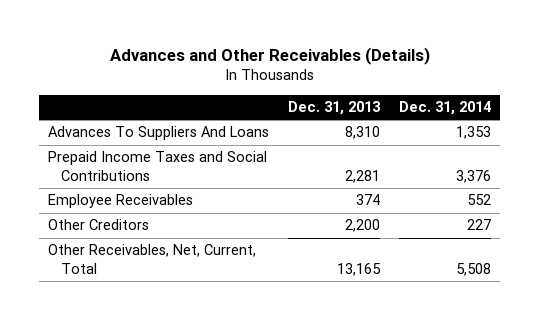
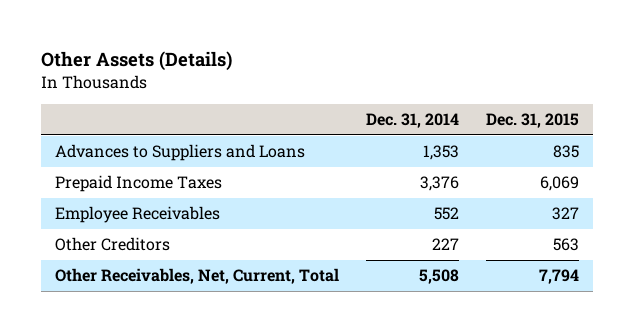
[109,47,430,66] Advances and Other Receivables (Details) -> [41,50,233,71] Other Assets (Details)
[288,101,381,116] Dec. 31, 2013 -> none
none -> [486,113,580,129] Dec. 31, 2015
[48,126,270,141] Advances To Suppliers And Loans -> [54,144,305,162] Advances to Suppliers and Loans
[48,151,268,181] Prepaid Income Taxes and Social Contributions -> [54,175,222,193] Prepaid Income Taxes

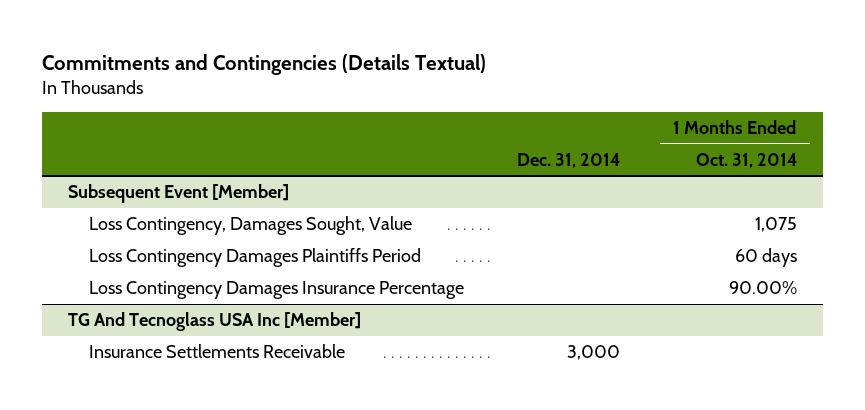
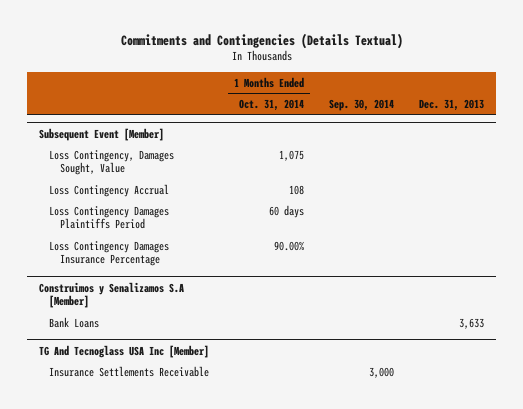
[517,152,621,168] Dec. 31, 2014 -> none
none -> [329,98,395,111] Sep. 30, 2014
none -> [418,98,484,111] Dec. 31, 2013
none -> [49,183,170,197] Loss Contingency Accrual
none -> [39,281,185,309] Construimos y Senalizamos S.A [Member]
none -> [49,316,100,328] Bank Loans

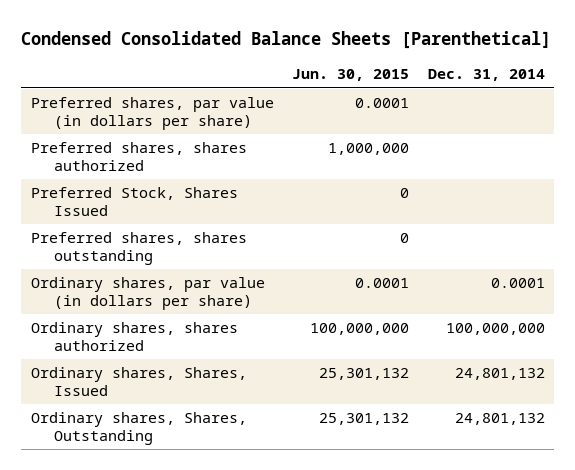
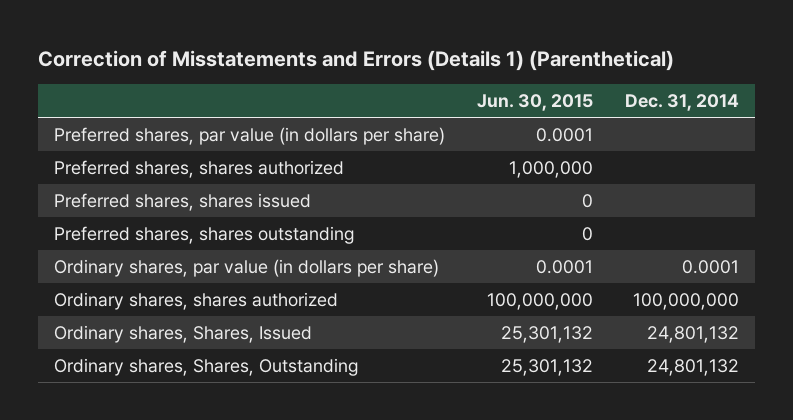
[21,30,552,49] Condensed Consolidated Balance Sheets [Parenthetical] -> [38,50,675,72] Correction of Misstatements and Errors (Details 1) (Parenthetical)
[30,187,238,216] Preferred Stock, Shares Issued -> [54,192,312,211] Preferred shares, shares issued

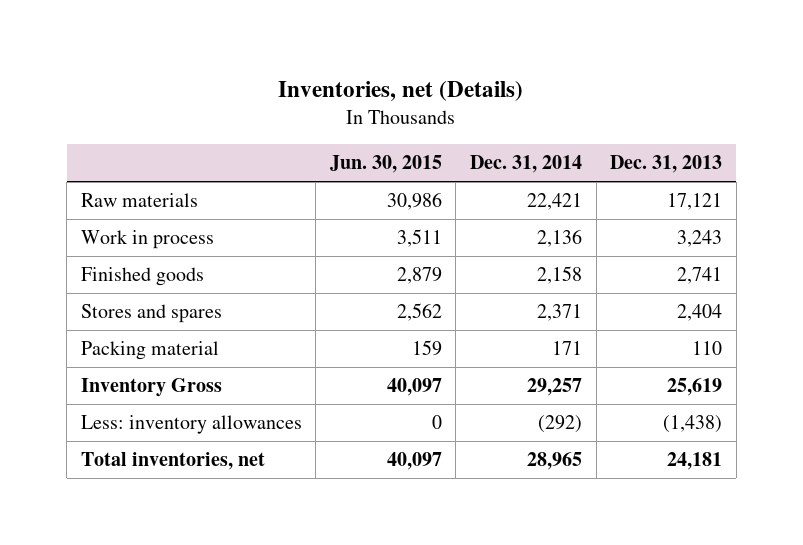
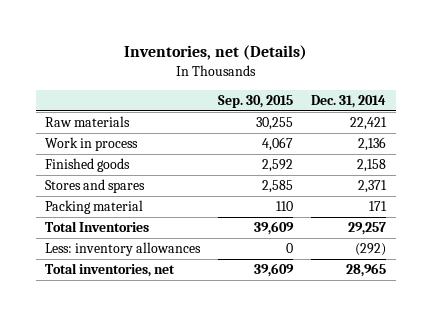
[329,155,442,174] Jun. 30, 2015 -> none
[610,155,723,174] Dec. 31, 2013 -> none
none -> [218,94,294,108] Sep. 30, 2015
[80,378,222,398] Inventory Gross -> [44,221,149,233] Total Inventories

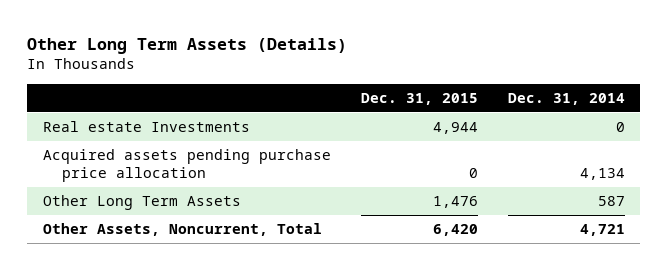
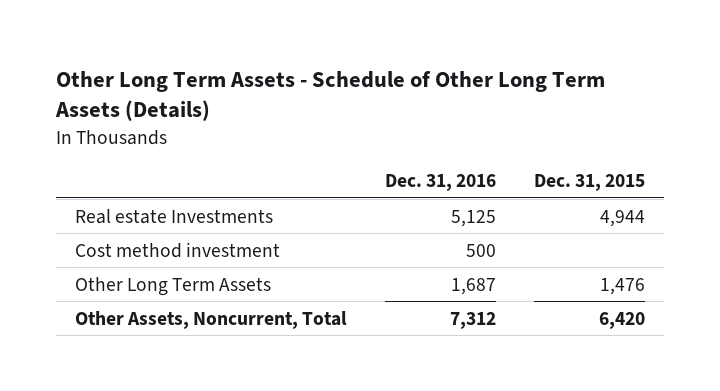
[27,37,348,54] Other Long Term Assets (Details) -> [55,70,606,122] Other Long Term Assets - Schedule of Other Long Term Assets (Details)
[508,93,626,106] Dec. 31, 2014 -> none
none -> [385,174,497,192] Dec. 31, 2016
[42,149,331,183] Acquired assets pending purchase price allocation -> none
none -> [75,241,281,258] Cost method investment

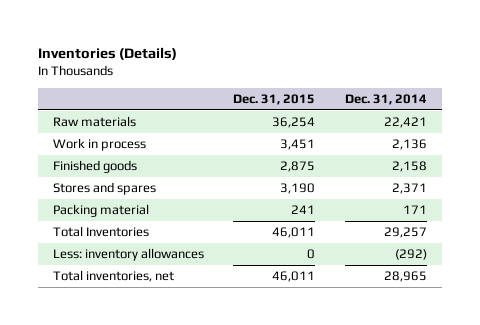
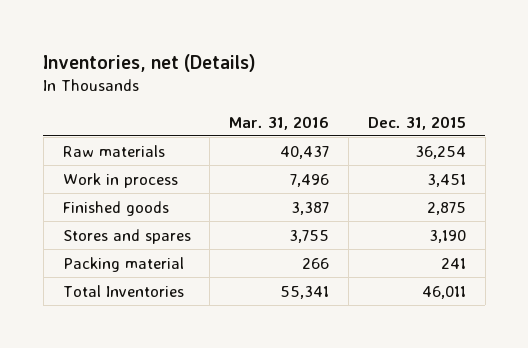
[38,47,178,61] Inventories (Details) -> [43,54,257,73] Inventories, net (Details)
[344,94,427,106] Dec. 31, 2014 -> none
none -> [229,115,330,130] Mar. 31, 2016
[52,247,204,261] Less: inventory allowances -> none
[52,269,174,282] Total inventories, net -> none

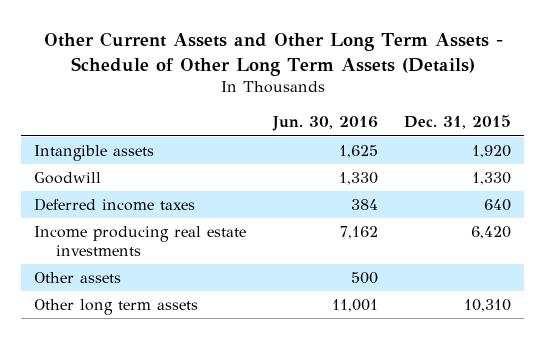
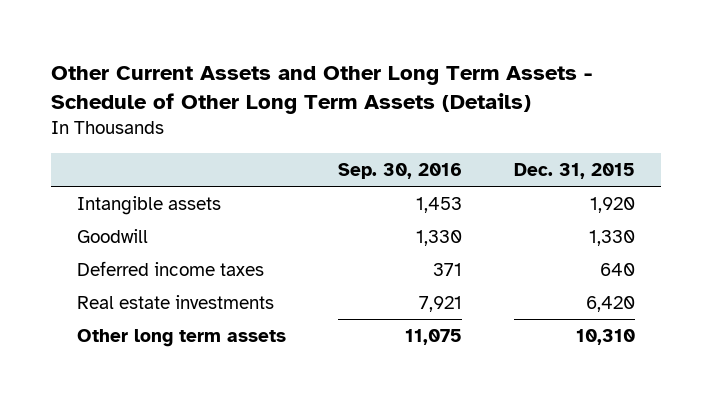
[271,116,378,132] Jun. 30, 2016 -> none
none -> [338,162,463,179] Sep. 30, 2016
[34,272,122,284] Other assets -> none
[34,226,247,256] Income producing real estate investments -> [76,295,274,310] Real estate investments

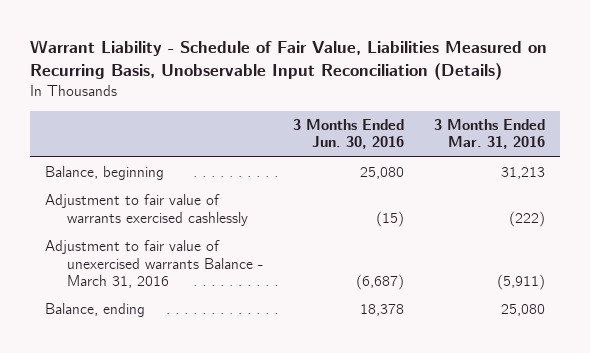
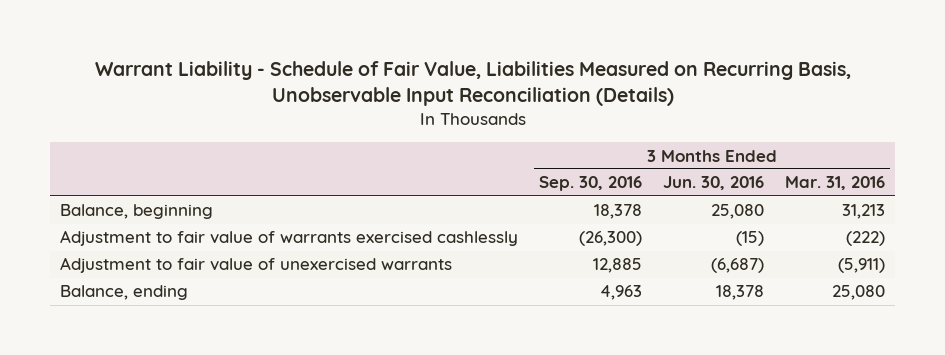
none -> [539,176,643,192] Sep. 30, 2016
[45,240,263,289] Adjustment to fair value of unexercised warrants Balance - March 31, 2016 -> [60,257,453,274] Adjustment to fair value of unexercised warrants

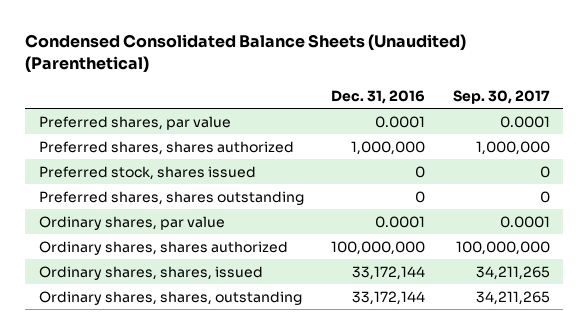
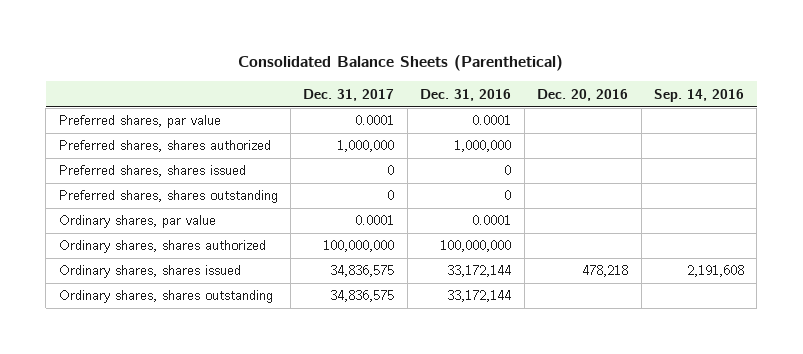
[25,34,467,73] Condensed Consolidated Balance Sheets (Unaudited) (Parenthetical) -> [238,55,564,72] Consolidated Balance Sheets (Parenthetical)
[452,89,550,104] Sep. 30, 2017 -> none
none -> [303,88,395,101] Dec. 31, 2017
none -> [537,88,629,101] Dec. 20, 2016
none -> [653,88,744,102] Sep. 14, 2016
[38,165,256,180] Preferred stock, shares issued -> [58,165,246,178] Preferred shares, shares issued
[38,265,263,280] Ordinary shares, shares, issued -> [58,265,241,279] Ordinary shares, shares issued
[38,290,302,305] Ordinary shares, shares, outstanding -> [58,290,273,304] Ordinary shares, shares outstanding

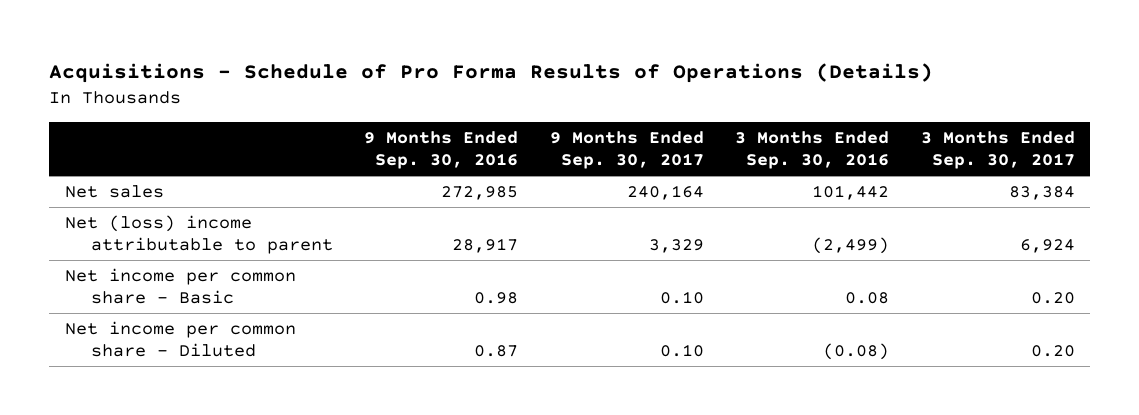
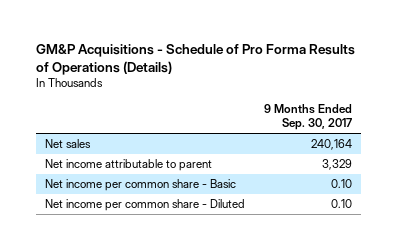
[48,62,933,83] Acquisitions - Schedule of Pro Forma Results of Operations (Details) -> [35,43,355,75] GM&P Acquisitions - Schedule of Pro Forma Results of Operations (Details)
[364,130,519,169] 9 Months Ended Sep. 30, 2016 -> none
[735,130,890,169] 3 Months Ended Sep. 30, 2016 -> none
[920,130,1075,169] 3 Months Ended Sep. 30, 2017 -> none
[64,215,333,255] Net (loss) income attributable to parent -> [44,159,212,172] Net income attributable to parent

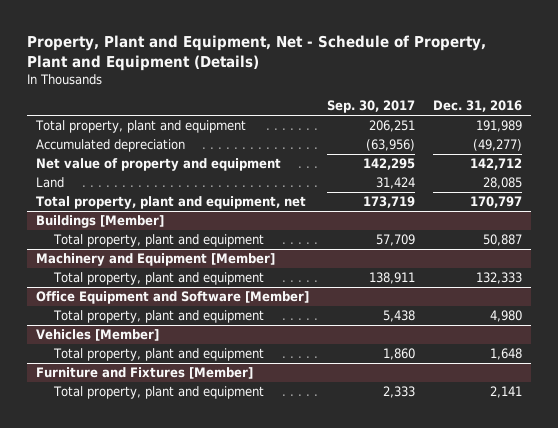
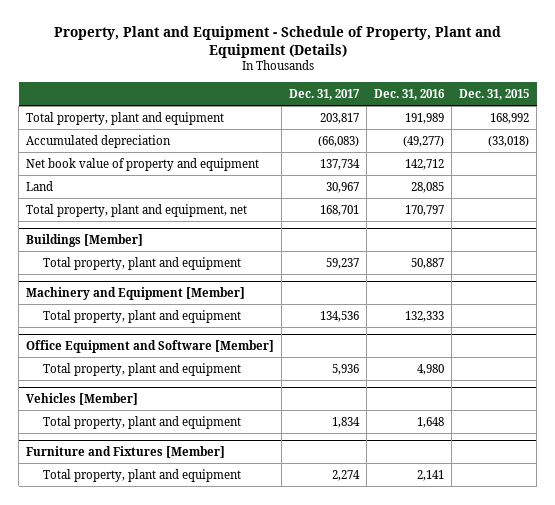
[27,34,487,71] Property, Plant and Equipment, Net - Schedule of Property, Plant and Equipment (Details) -> [53,25,501,58] Property, Plant and Equipment - Schedule of Property, Plant and Equipment (Details)
[327,100,416,114] Sep. 30, 2017 -> none
none -> [289,88,361,100] Dec. 31, 2017
none -> [459,88,530,100] Dec. 31, 2015
[36,158,282,172] Net value of property and equipment -> [26,157,260,171] Net book value of property and equipment

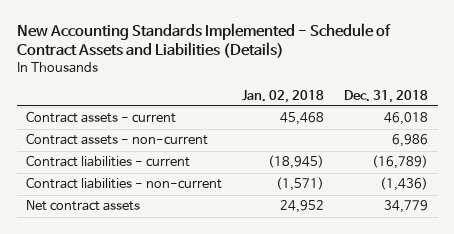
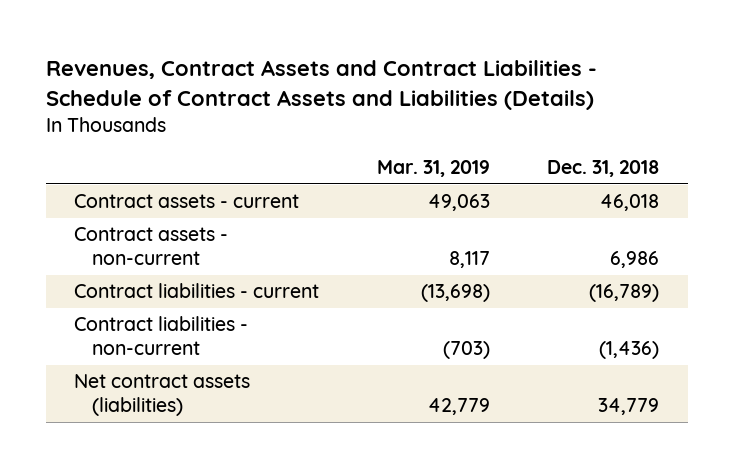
[16,22,391,59] New Accounting Standards Implemented - Schedule of Contract Assets and Liabilities (Details) -> [45,59,597,110] Revenues, Contract Assets and Contract Liabilities - Schedule of Contract Assets and Liabilities (Details)
[242,89,325,103] Jan. 02, 2018 -> none
none -> [376,160,490,178] Mar. 31, 2019
[26,200,141,212] Net contract assets -> [74,374,251,417] Net contract assets (liabilities)

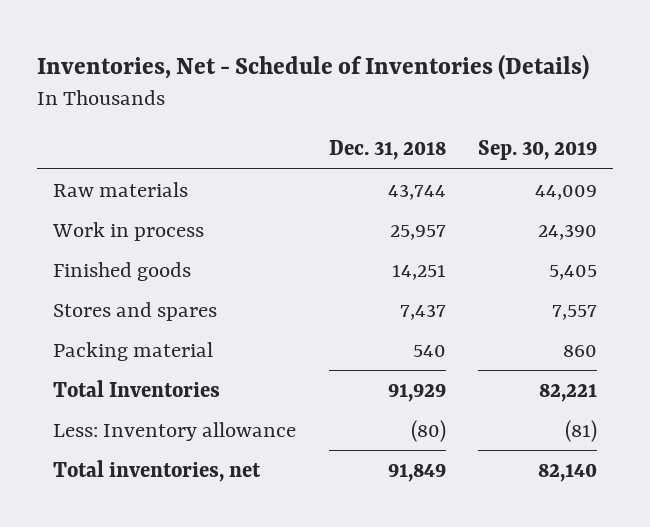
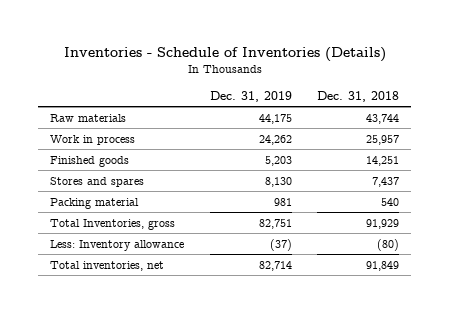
[37,53,590,80] Inventories, Net - Schedule of Inventories (Details) -> [63,46,386,62] Inventories - Schedule of Inventories (Details)
[477,140,597,161] Sep. 30, 2019 -> none
none -> [209,90,292,102] Dec. 31, 2019
[53,379,221,397] Total Inventories -> [50,218,176,230] Total Inventories, gross

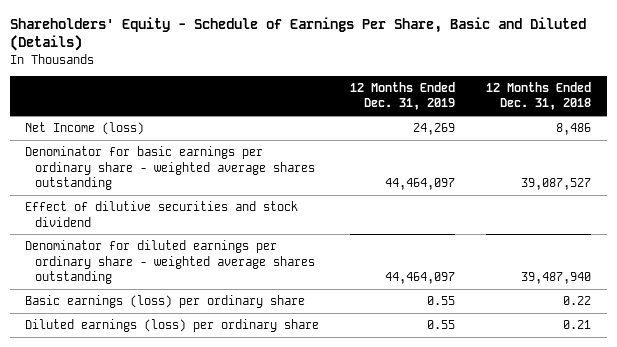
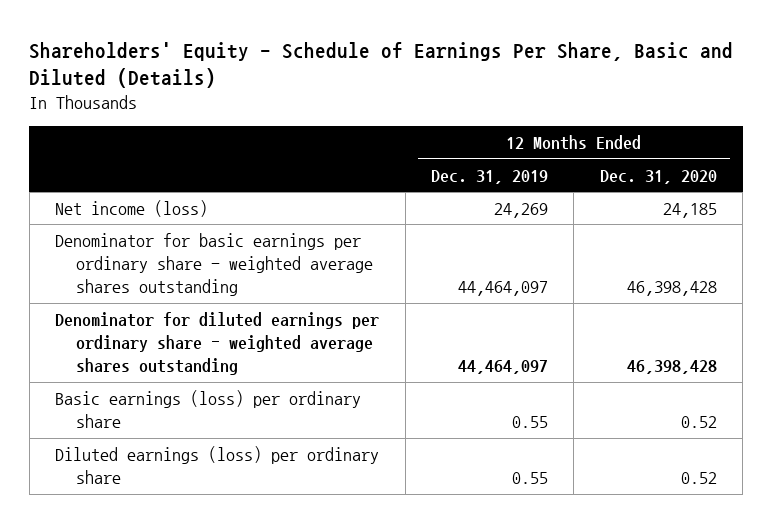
[486,81,592,111] 12 Months Ended Dec. 31, 2018 -> none
none -> [599,169,717,184] Dec. 31, 2020
[25,122,145,136] Net Income (loss) -> [55,199,209,217] Net income (loss)
[25,201,299,227] Effect of dilutive securities and stock dividend -> none

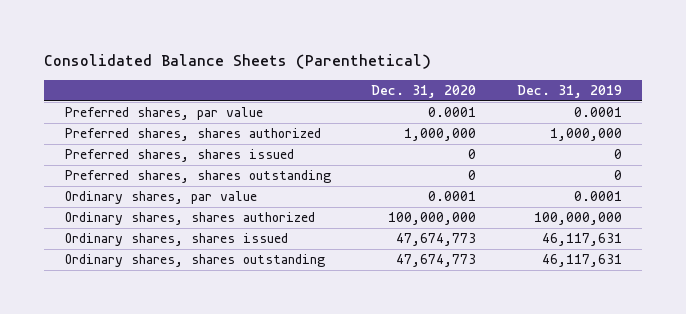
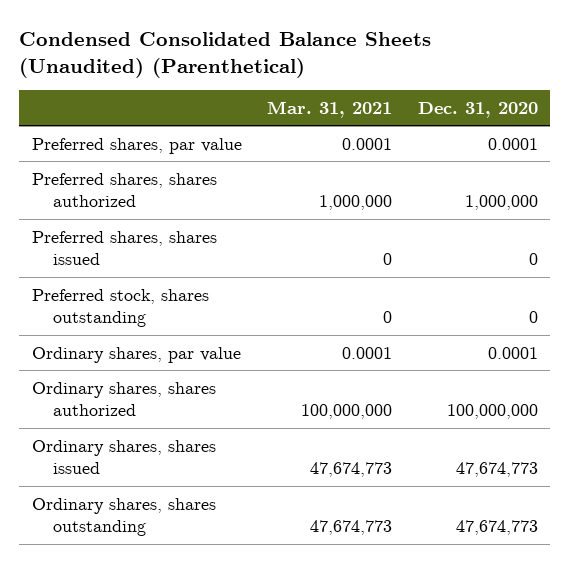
[44,53,432,69] Consolidated Balance Sheets (Parenthetical) -> [19,31,432,78] Condensed Consolidated Balance Sheets (Unaudited) (Parenthetical)
[516,85,622,99] Dec. 31, 2019 -> none
none -> [267,100,393,118] Mar. 31, 2021
[64,170,331,184] Preferred shares, shares outstanding -> [31,288,209,327] Preferred stock, shares outstanding

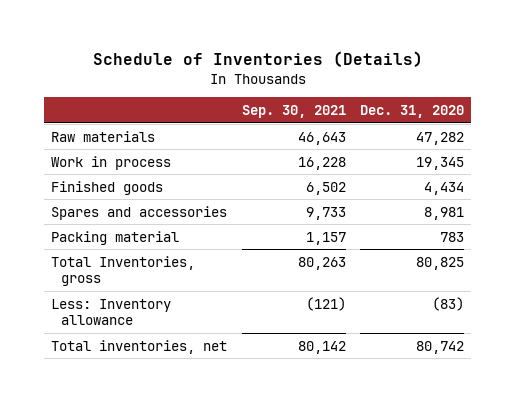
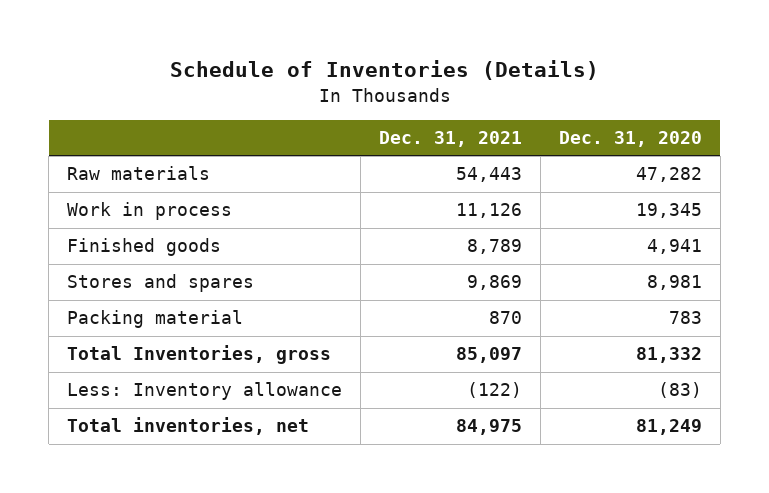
[241,104,346,118] Sep. 30, 2021 -> none
none -> [379,131,523,148] Dec. 31, 2021
[423,181,464,195] 4,434 -> [646,239,702,255] 4,941
[51,205,228,220] Spares and accessories -> [67,274,255,293] Stores and spares
[415,256,464,270] 80,825 -> [635,347,702,364] 81,332
[415,340,464,354] 80,742 -> [635,419,702,436] 81,249

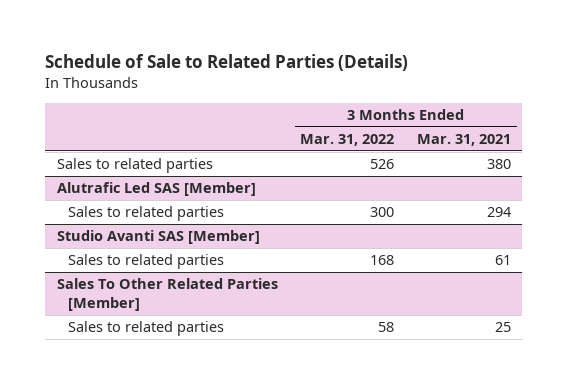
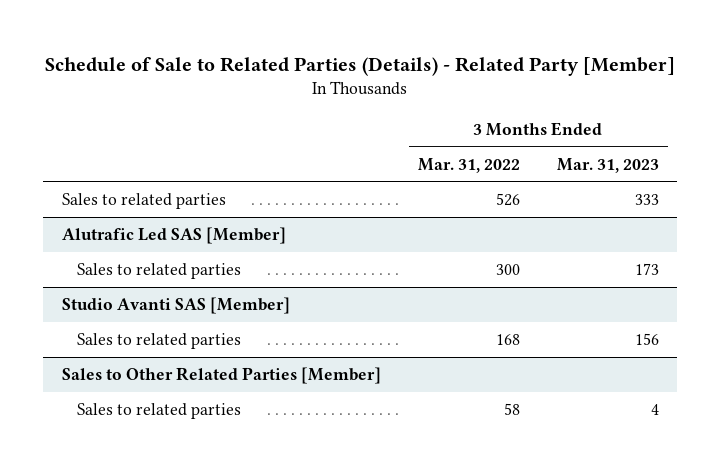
[45,54,409,72] Schedule of Sale to Related Parties (Details) -> [45,56,676,76] Schedule of Sale to Related Parties (Details) - Related Party [Member]
[417,133,512,146] Mar. 31, 2021 -> none
none -> [556,157,659,173] Mar. 31, 2023
[56,278,278,312] Sales To Other Related Parties [Member] -> [61,367,381,385] Sales to Other Related Parties [Member]

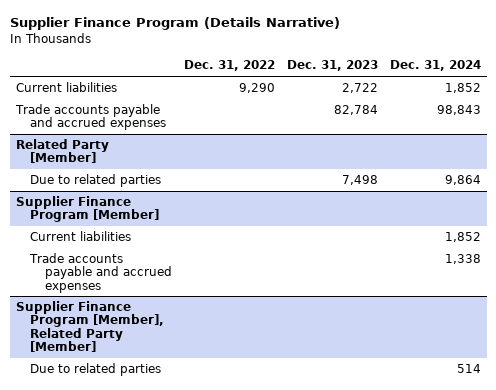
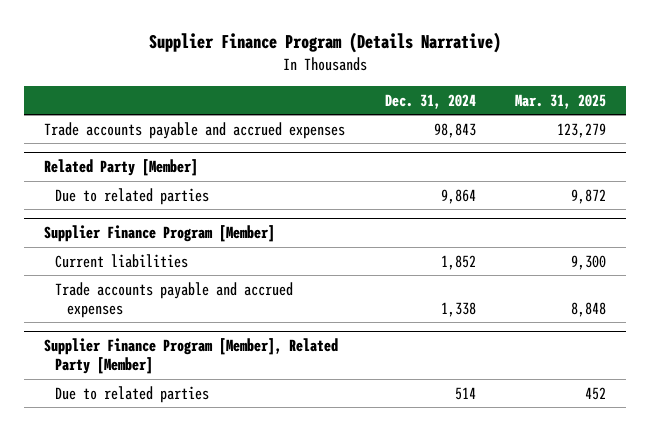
[183,60,275,72] Dec. 31, 2022 -> none
[286,60,378,72] Dec. 31, 2023 -> none
none -> [515,93,607,109] Mar. 31, 2025
[15,82,117,93] Current liabilities -> none

